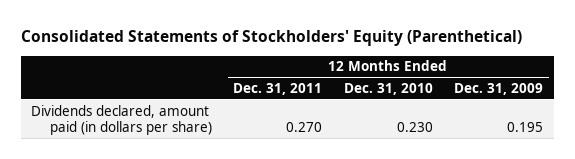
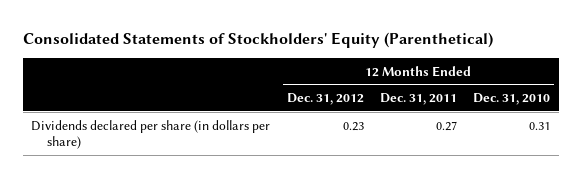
[454,82,544,95] Dec. 31, 2009 -> none
none -> [286,92,364,105] Dec. 31, 2012
[31,104,212,136] Dividends declared, amount paid (in dollars per share) -> [31,119,271,150] Dividends declared per share (in dollars per share)
[286,122,323,133] 0.270 -> [435,120,457,131] 0.27
[396,122,433,133] 0.230 -> [529,121,551,130] 0.31

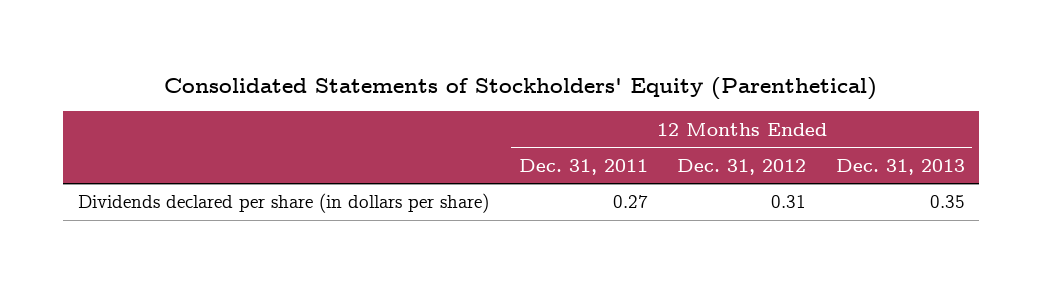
[473,92,551,105] Dec. 31, 2010 -> none
none -> [835,158,965,175] Dec. 31, 2013
[342,121,364,131] 0.23 -> [771,195,807,209] 0.31

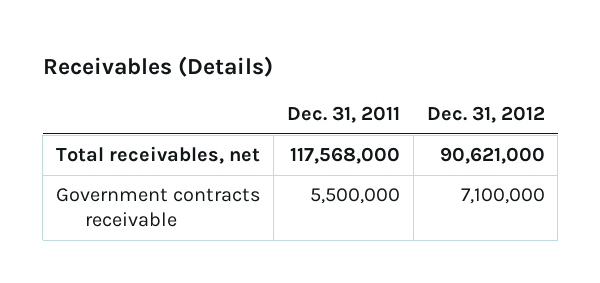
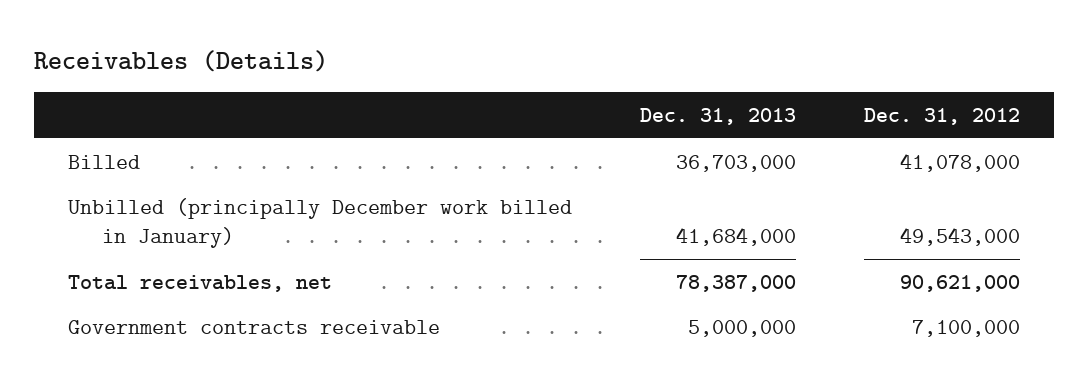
[287,106,401,124] Dec. 31, 2011 -> none
none -> [639,108,796,126] Dec. 31, 2013
none -> [67,154,140,169] Billed
none -> [67,197,572,248] Unbilled (principally December work billed in January)

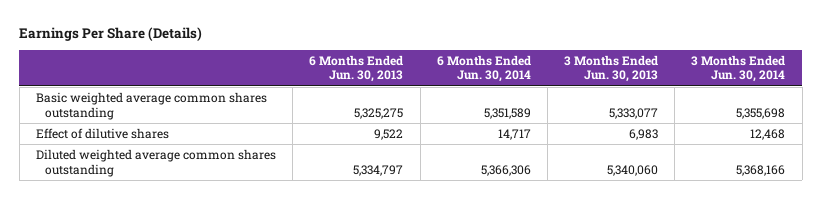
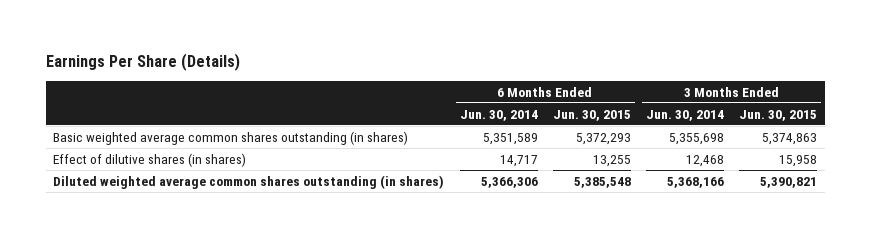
[309,54,404,83] 6 Months Ended Jun. 30, 2013 -> none
[564,54,659,83] 3 Months Ended Jun. 30, 2013 -> none
none -> [552,109,631,121] Jun. 30, 2015
none -> [739,109,818,121] Jun. 30, 2015
[36,91,268,120] Basic weighted average common shares outstanding -> [53,130,409,145] Basic weighted average common shares outstanding (in shares)
[36,127,170,139] Effect of dilutive shares -> [53,152,247,167] Effect of dilutive shares (in shares)
[36,148,277,177] Diluted weighted average common shares outstanding -> [53,174,445,189] Diluted weighted average common shares outstanding (in shares)

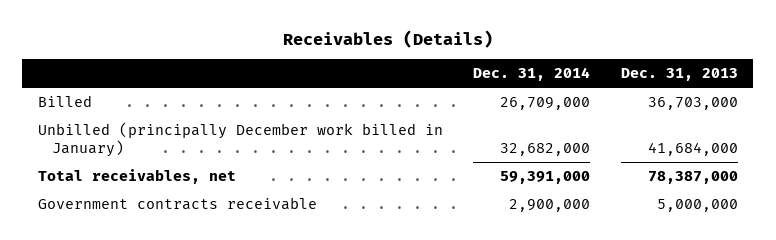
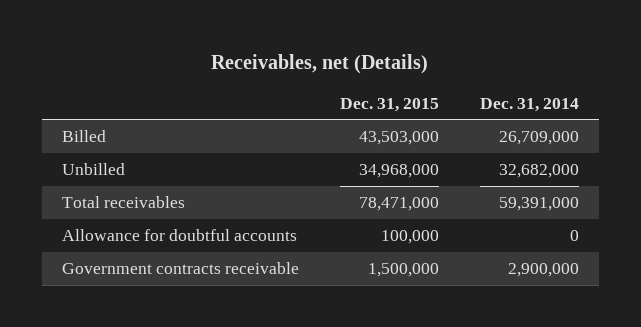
[282,29,493,48] Receivables (Details) -> [211,53,429,74] Receivables, net (Details)
[621,68,739,82] Dec. 31, 2013 -> none
none -> [339,97,439,112] Dec. 31, 2015
[37,121,443,158] Unbilled (principally December work billed in January) -> [61,163,125,176] Unbilled
[37,168,236,184] Total receivables, net -> [61,196,185,209] Total receivables
none -> [61,229,297,242] Allowance for doubtful accounts

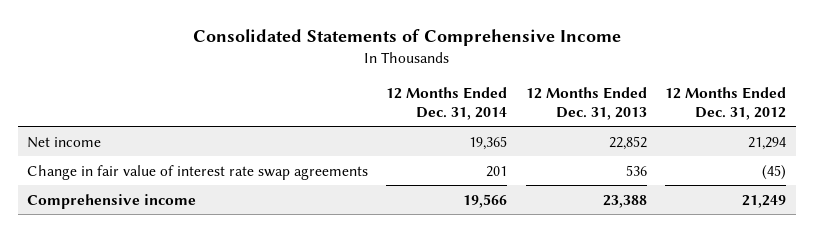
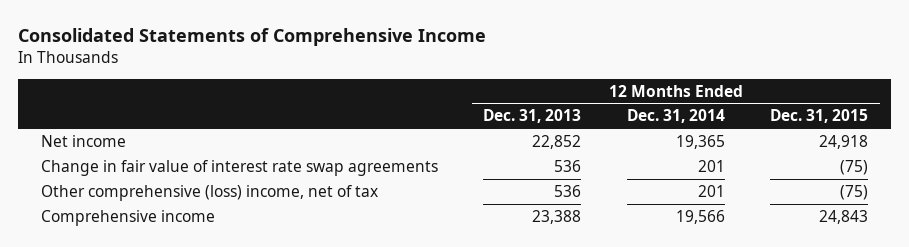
[665,86,787,120] 12 Months Ended Dec. 31, 2012 -> none
none -> [770,109,869,124] Dec. 31, 2015
none -> [40,184,378,201] Other comprehensive (loss) income, net of tax

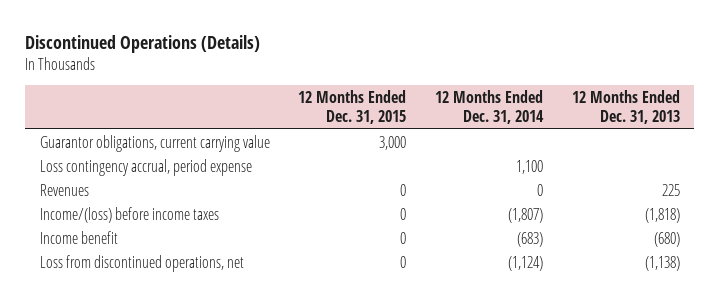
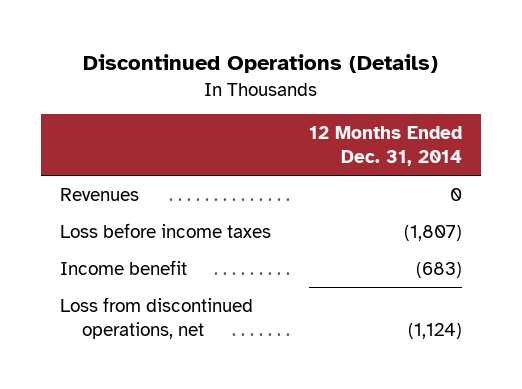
[298,89,407,124] 12 Months Ended Dec. 31, 2015 -> none
[571,89,680,124] 12 Months Ended Dec. 31, 2013 -> none
[39,134,270,152] Guarantor obligations, current carrying value -> none
[39,158,252,176] Loss contingency accrual, period expense -> none
[39,206,219,223] Income/(loss) before income taxes -> [60,222,272,238] Loss before income taxes

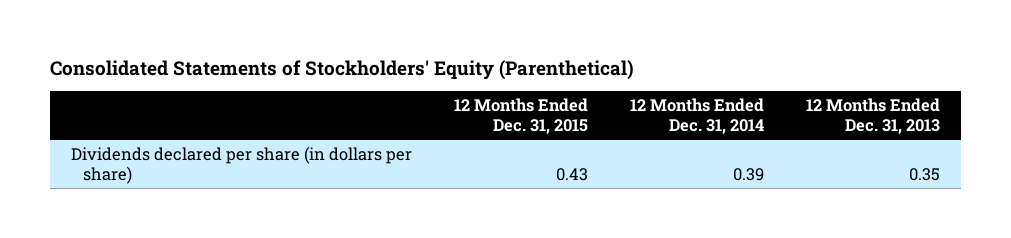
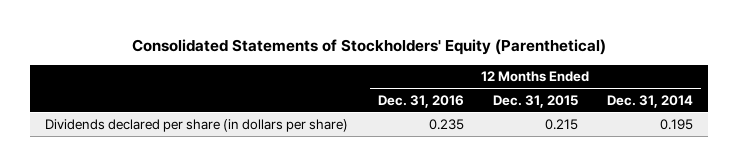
[806,98,941,135] 12 Months Ended Dec. 31, 2013 -> none
none -> [377,94,464,108] Dec. 31, 2016
[555,167,588,181] 0.43 -> [544,119,578,131] 0.215
[733,167,765,181] 0.39 -> [660,119,694,131] 0.195

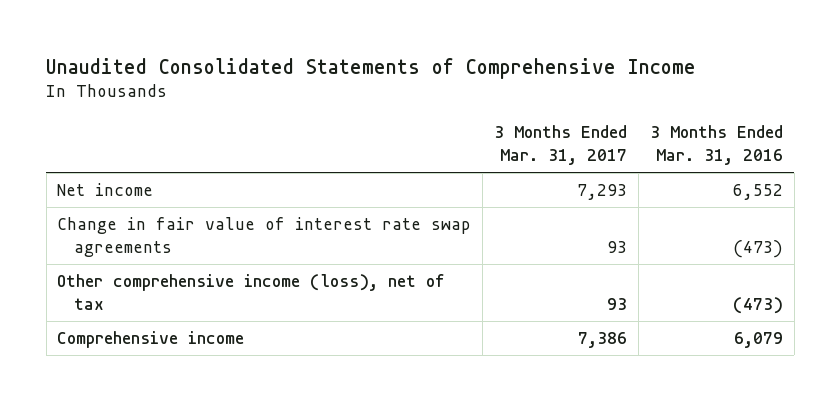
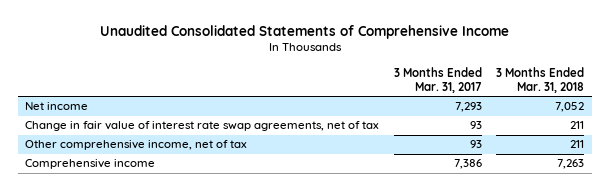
[649,125,783,166] 3 Months Ended Mar. 31, 2016 -> none
none -> [496,66,585,94] 3 Months Ended Mar. 31, 2018
[57,217,472,258] Change in fair value of interest rate swap agreements -> [24,121,379,132] Change in fair value of interest rate swap agreements, net of tax
[57,274,446,311] Other comprehensive income (loss), net of tax -> [24,140,247,151] Other comprehensive income, net of tax

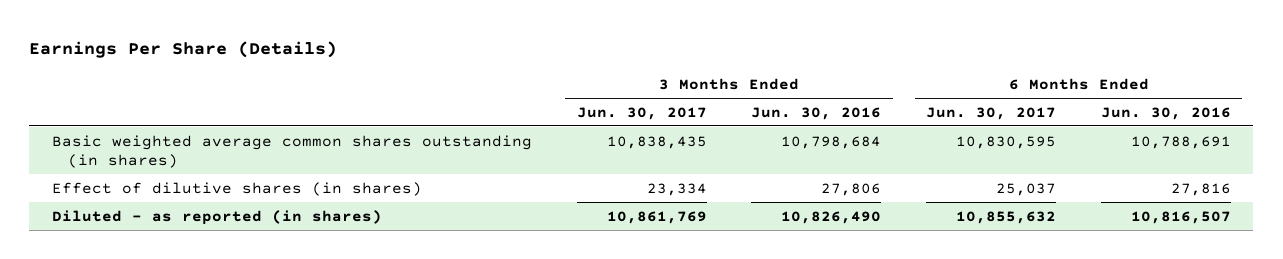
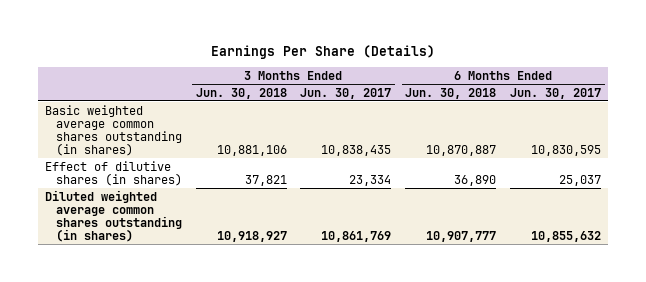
[751,106,882,120] Jun. 30, 2016 -> none
[1101,106,1232,120] Jun. 30, 2016 -> none
none -> [195,87,287,99] Jun. 30, 2018
none -> [405,87,497,99] Jun. 30, 2018
[51,209,382,225] Diluted - as reported (in shares) -> [45,189,182,242] Diluted weighted average common shares outstanding (in shares)

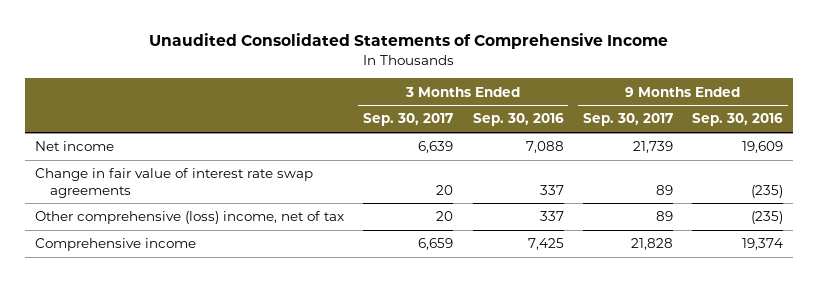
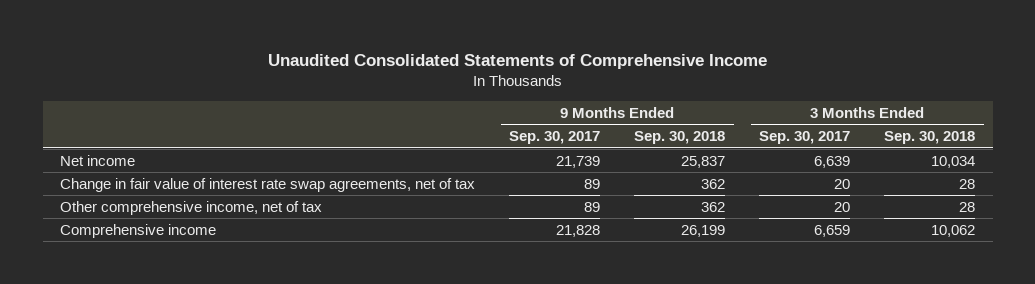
[472,113,564,127] Sep. 30, 2016 -> none
[692,113,784,127] Sep. 30, 2016 -> none
none -> [634,130,726,144] Sep. 30, 2018
none -> [884,130,976,144] Sep. 30, 2018
[34,168,313,198] Change in fair value of interest rate swap agreements -> [60,177,476,192] Change in fair value of interest rate swap agreements, net of tax
[34,211,344,225] Other comprehensive (loss) income, net of tax -> [60,200,323,215] Other comprehensive income, net of tax

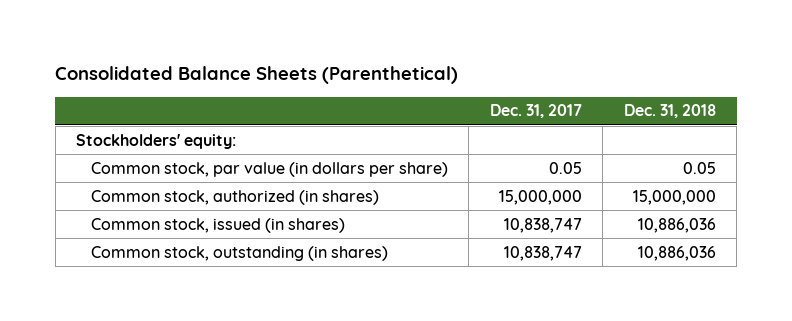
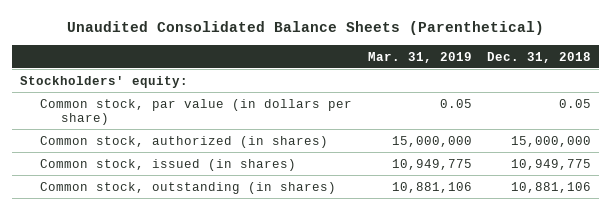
[55,66,459,85] Consolidated Balance Sheets (Parenthetical) -> [66,21,544,36] Unaudited Consolidated Balance Sheets (Parenthetical)
[489,104,582,119] Dec. 31, 2017 -> none
none -> [367,51,472,63] Mar. 31, 2019
[637,217,716,233] 10,886,036 -> [511,158,592,170] 10,949,775
[637,245,716,261] 10,886,036 -> [511,181,592,193] 10,881,106

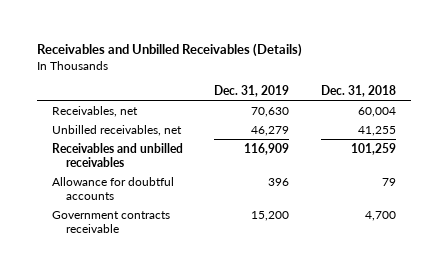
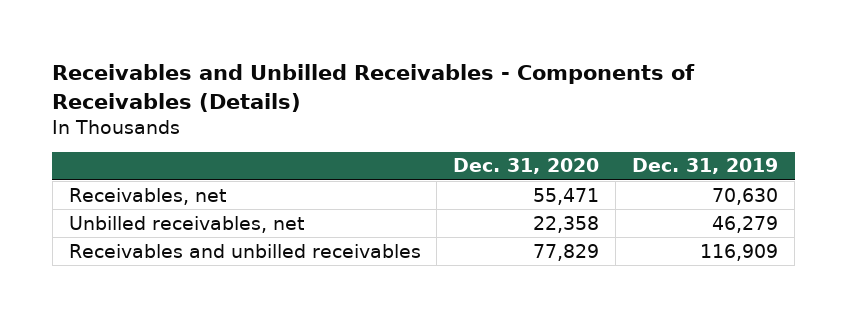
[36,43,302,58] Receivables and Unbilled Receivables (Details) -> [52,64,696,112] Receivables and Unbilled Receivables - Components of Receivables (Details)
[320,84,396,97] Dec. 31, 2018 -> none
none -> [453,158,600,175] Dec. 31, 2020
[52,176,175,200] Allowance for doubtful accounts -> none
[52,210,171,233] Government contracts receivable -> none

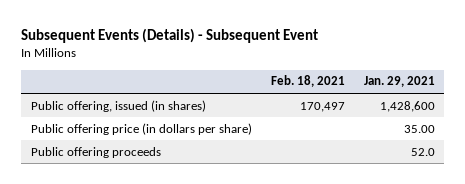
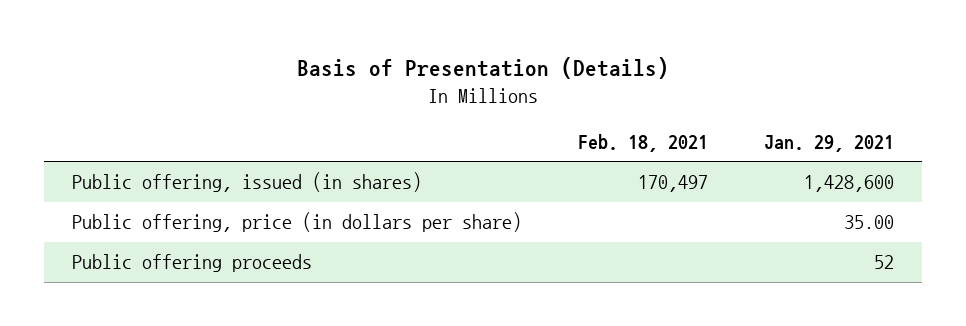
[21,28,319,44] Subsequent Events (Details) - Subsequent Event -> [296,56,669,79] Basis of Presentation (Details)
[30,122,252,135] Public offering price (in dollars per share) -> [71,212,522,233] Public offering, price (in dollars per share)
[410,147,435,156] 52.0 -> [873,255,894,270] 52

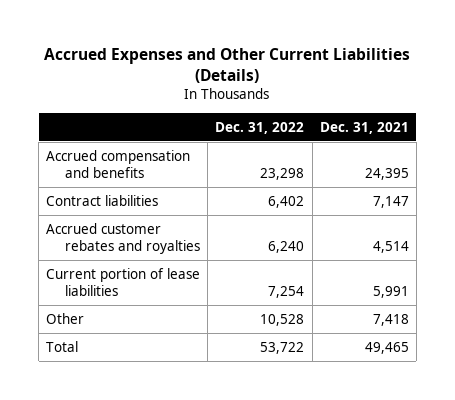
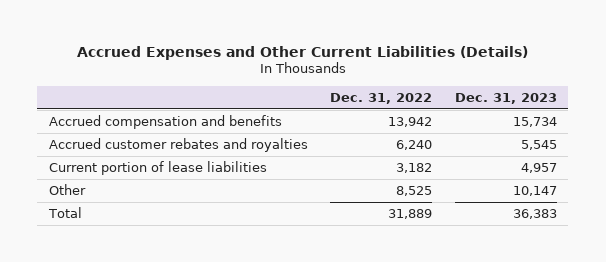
[319,121,409,134] Dec. 31, 2021 -> none
none -> [454,92,557,104] Dec. 31, 2023
[46,194,159,206] Contract liabilities -> none
[260,168,305,181] 23,298 -> [388,116,433,127] 13,942
[268,286,305,299] 7,254 -> [396,162,433,173] 3,182
[260,313,305,326] 10,528 -> [396,185,433,196] 8,525
[260,341,305,354] 53,722 -> [388,208,433,219] 31,889

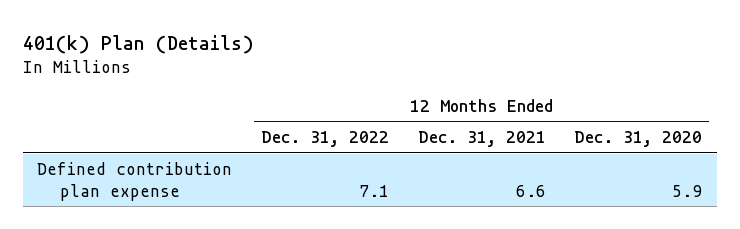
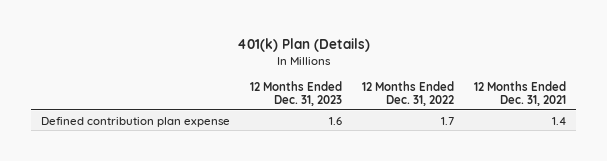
[574,130,703,147] Dec. 31, 2020 -> none
none -> [250,80,343,107] 12 Months Ended Dec. 31, 2023
[359,184,390,197] 7.1 -> [441,116,455,125] 1.7
[515,184,546,197] 6.6 -> [552,116,567,125] 1.4

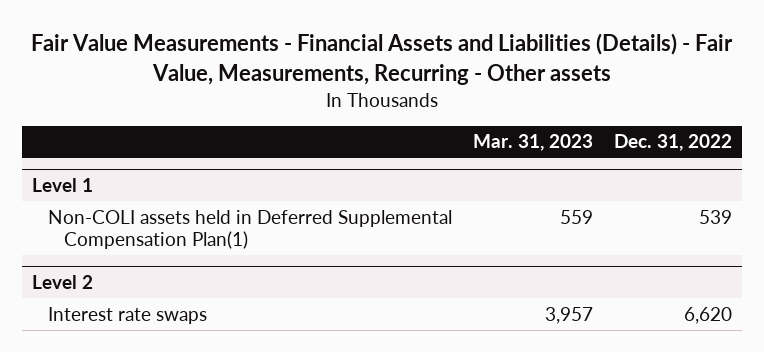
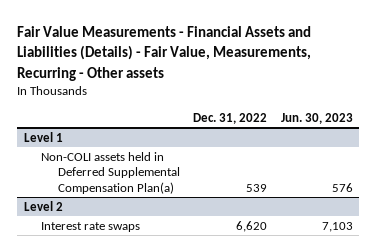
[472,134,593,152] Mar. 31, 2023 -> none
none -> [280,112,353,124] Jun. 30, 2023
[48,209,453,250] Non-COLI assets held in Deferred Supplemental Compensation Plan(1) -> [40,151,180,195] Non-COLI assets held in Deferred Supplemental Compensation Plan(a)

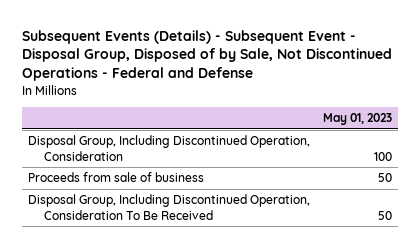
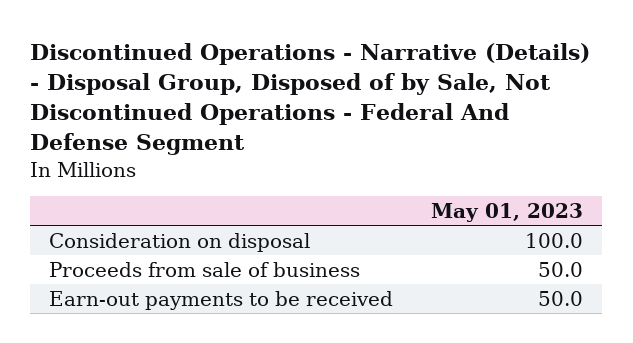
[21,29,392,82] Subsequent Events (Details) - Subsequent Event - Disposal Group, Disposed of by Sale, Not Discontinued Operations - Federal and Defense -> [30,43,591,156] Discontinued Operations - Narrative (Details) - Disposal Group, Disposed of by Sale, Not Discontinued Operations - Federal And Defense Segment
[28,194,311,220] Disposal Group, Including Discontinued Operation, Consideration To Be Received -> none
[28,135,311,161] Disposal Group, Including Discontinued Operation, Consideration -> [49,232,311,252] Consideration on disposal
[373,151,392,161] 100 -> [525,232,584,248] 100.0
[377,173,392,183] 50 -> [538,261,584,277] 50.0
none -> [49,290,394,310] Earn-out payments to be received

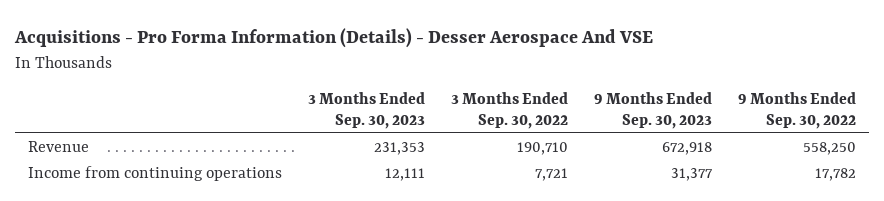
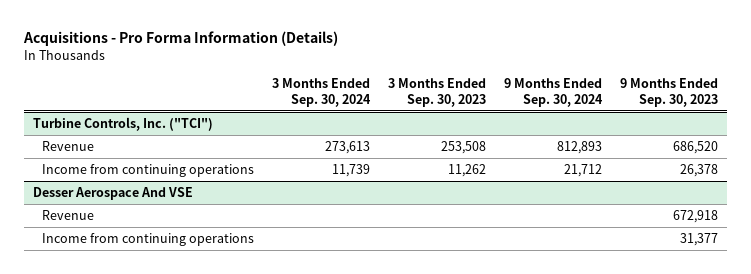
[13,27,653,48] Acquisitions - Pro Forma Information (Details) - Desser Aerospace And VSE -> [23,31,339,47] Acquisitions - Pro Forma Information (Details)
[450,91,568,130] 3 Months Ended Sep. 30, 2022 -> none
[738,91,857,130] 9 Months Ended Sep. 30, 2022 -> none
none -> [272,78,372,108] 3 Months Ended Sep. 30, 2024
none -> [503,78,603,108] 9 Months Ended Sep. 30, 2024
none -> [33,116,214,131] Turbine Controls, Inc. ("TCI")
[373,142,425,156] 231,353 -> [441,140,487,154] 253,508
[661,142,712,156] 672,918 -> [672,140,718,154] 686,520
[384,168,425,182] 12,111 -> [448,163,487,177] 11,262
[670,168,713,182] 31,377 -> [679,163,718,177] 26,378
none -> [33,186,194,200] Desser Aerospace And VSE
none -> [42,209,95,220] Revenue
none -> [42,232,255,246] Income from continuing operations

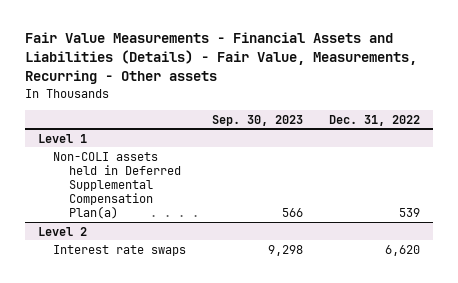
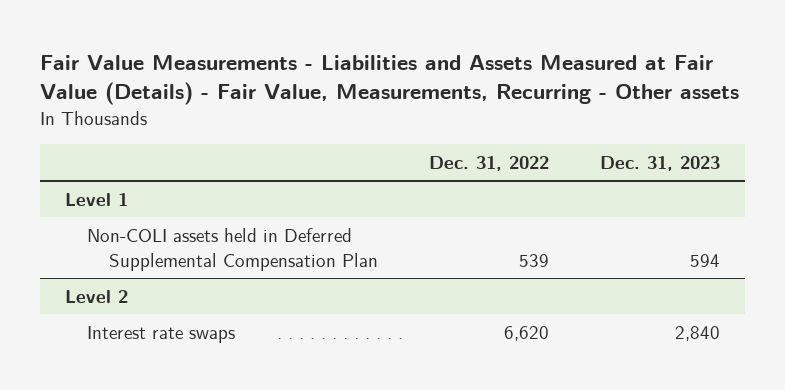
[24,32,417,85] Fair Value Measurements - Financial Assets and Liabilities (Details) - Fair Value, Measurements, Recurring - Other assets -> [39,54,739,106] Fair Value Measurements - Liabilities and Assets Measured at Fair Value (Details) - Fair Value, Measurements, Recurring - Other assets
[212,114,304,126] Sep. 30, 2023 -> none
none -> [599,155,720,171] Dec. 31, 2023
[53,151,182,220] Non-COLI assets held in Deferred Supplemental Compensation Plan(a) -> [87,227,378,271] Non-COLI assets held in Deferred Supplemental Compensation Plan

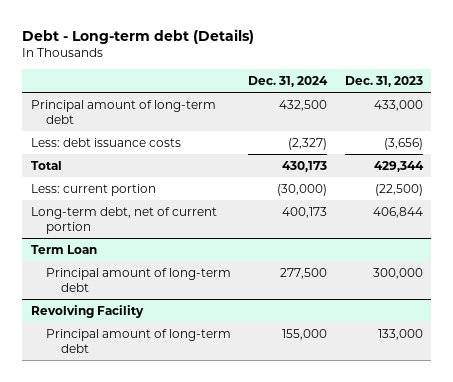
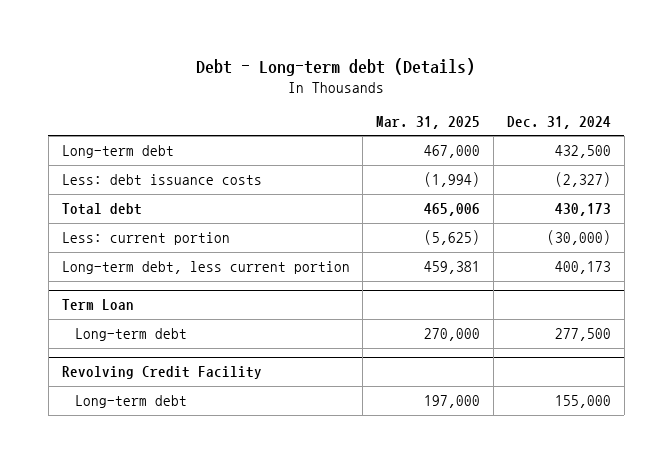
[344,76,423,88] Dec. 31, 2023 -> none
none -> [376,115,481,129] Mar. 31, 2025
[30,99,216,124] Principal amount of long-term debt -> [61,145,174,159] Long-term debt
[30,160,62,170] Total -> [61,203,142,216] Total debt
[30,206,217,234] Long-term debt, net of current portion -> [61,261,350,275] Long-term debt, less current portion
[45,267,231,292] Principal amount of long-term debt -> [75,328,188,342] Long-term debt
[30,304,144,318] Revolving Facility -> [61,366,262,380] Revolving Credit Facility
[45,328,231,353] Principal amount of long-term debt -> [75,395,188,409] Long-term debt

